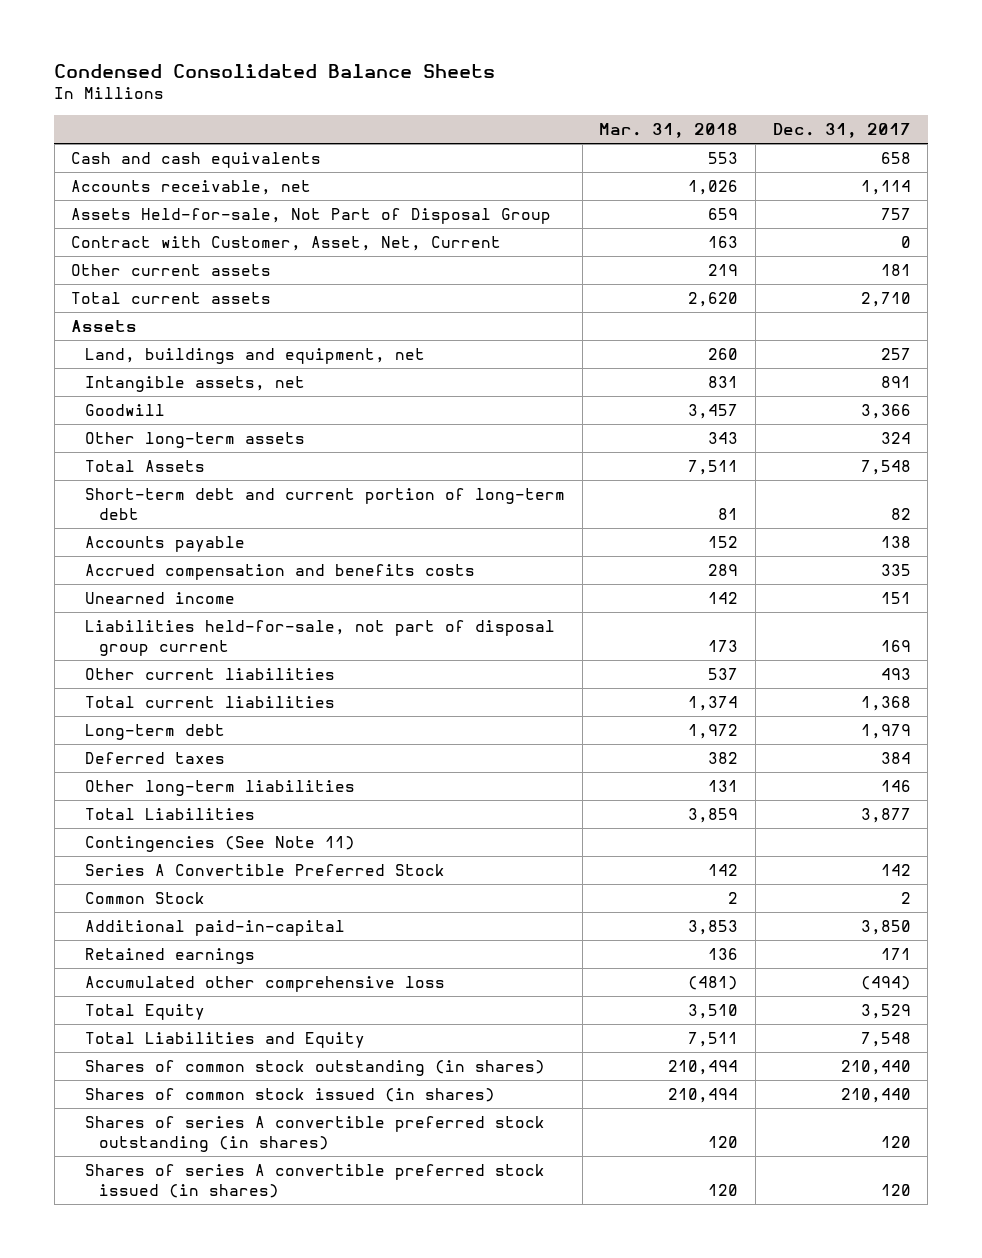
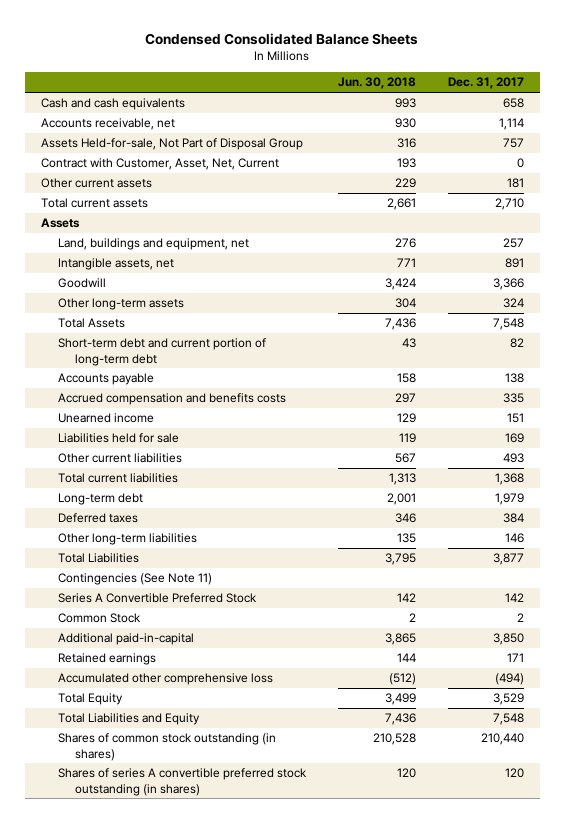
[599,122,739,138] Mar. 31, 2018 -> none
none -> [337,77,416,90] Jun. 30, 2018
[85,620,556,656] Liabilities held-for-sale, not part of disposal group current -> [57,433,179,444] Liabilities held for sale
[85,1088,496,1103] Shares of common stock issued (in shares) -> none
[85,1164,546,1198] Shares of series A convertible preferred stock issued (in shares) -> none

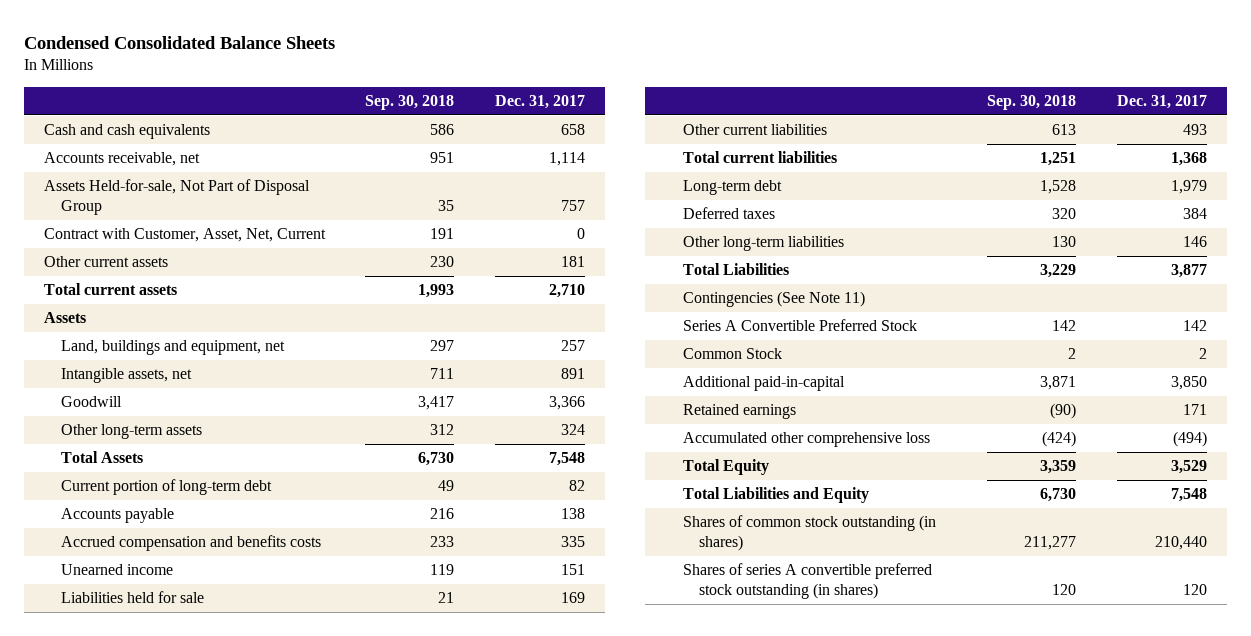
[337,77,416,90] Jun. 30, 2018 -> none
none -> [365,94,455,110] Sep. 30, 2018
[57,338,266,366] Short-term debt and current portion of long-term debt -> [60,479,272,496] Current portion of long-term debt

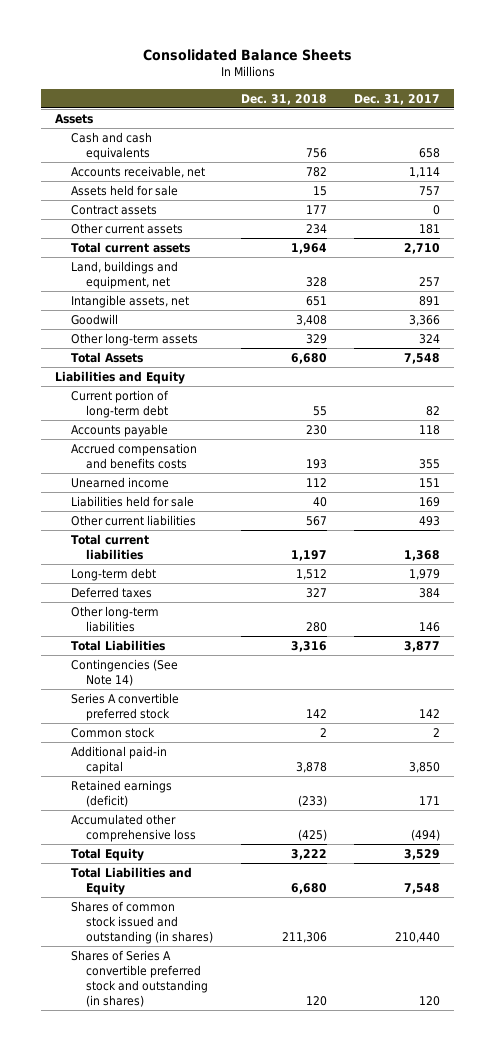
[23,35,335,49] Condensed Consolidated Balance Sheets -> [142,49,352,62] Consolidated Balance Sheets
[365,94,455,110] Sep. 30, 2018 -> none
none -> [240,93,327,105] Dec. 31, 2018
[43,312,86,324] Assets -> [54,114,93,125] Assets
[43,179,310,216] Assets Held-for-sale, Not Part of Disposal Group -> [70,185,178,197] Assets held for sale
[43,228,326,243] Contract with Customer, Asset, Net, Current -> [70,205,157,216] Contract assets
none -> [54,371,185,385] Liabilities and Equity
[560,508,585,520] 138 -> [419,425,441,436] 118
[560,536,585,548] 335 -> [419,458,441,469] 355
[682,291,865,308] Contingencies (See Note 11) -> [70,659,178,686] Contingencies (See Note 14)
[682,319,917,332] Series A Convertible Preferred Stock -> [70,693,179,721] Series A convertible preferred stock
[682,348,782,360] Common Stock -> [70,727,155,739] Common stock
[682,376,845,392] Additional paid-in-capital -> [70,746,167,774] Additional paid-in capital
[682,404,796,420] Retained earnings -> [70,780,172,807] Retained earnings (deficit)
[682,515,936,552] Shares of common stock outstanding (in shares) -> [70,901,214,944] Shares of common stock issued and outstanding (in shares)
[682,563,932,600] Shares of series A convertible preferred stock outstanding (in shares) -> [70,950,209,1007] Shares of Series A convertible preferred stock and outstanding (in shares)

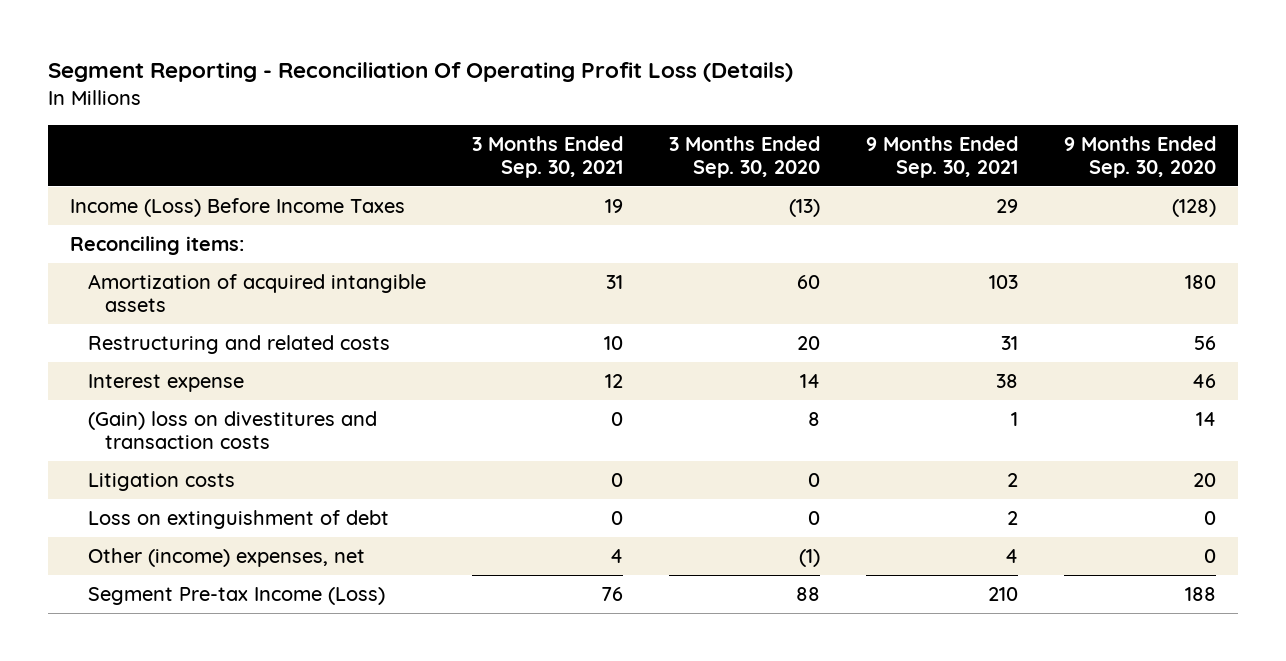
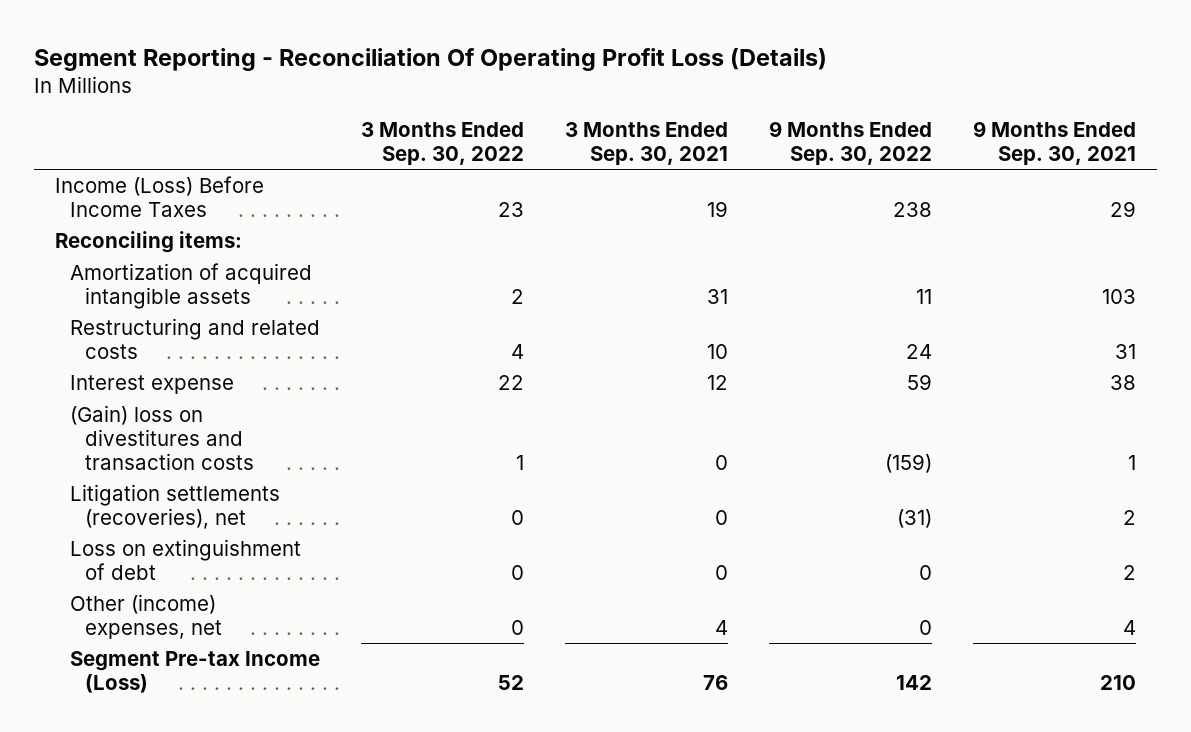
[668,135,820,178] 3 Months Ended Sep. 30, 2020 -> none
[1063,135,1216,178] 9 Months Ended Sep. 30, 2020 -> none
none -> [360,121,524,165] 3 Months Ended Sep. 30, 2022
none -> [769,120,933,165] 9 Months Ended Sep. 30, 2022
[87,473,235,492] Litigation costs -> [69,484,280,530] Litigation settlements (recoveries), net

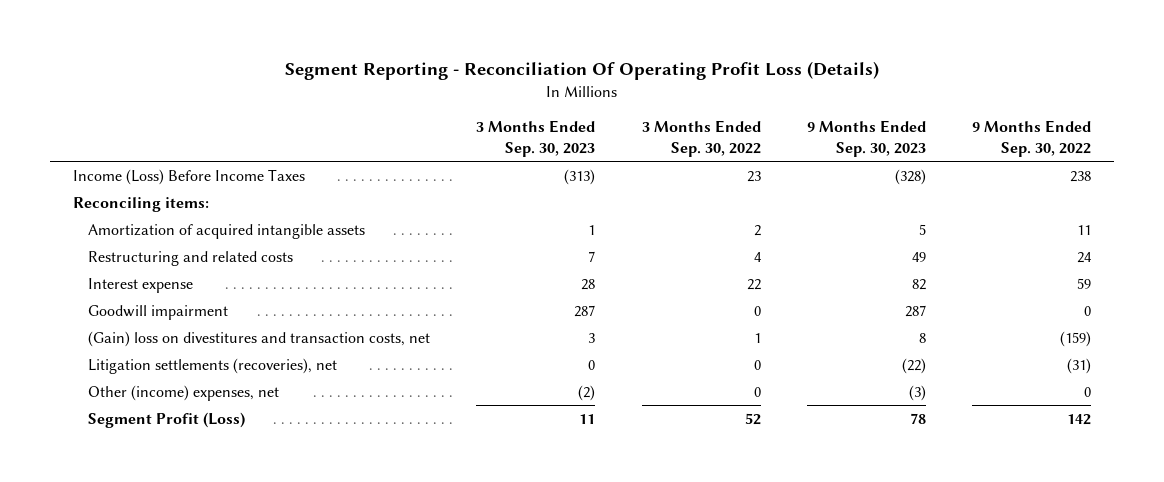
[564,121,728,165] 3 Months Ended Sep. 30, 2021 -> none
[973,120,1137,165] 9 Months Ended Sep. 30, 2021 -> none
none -> [476,119,596,157] 3 Months Ended Sep. 30, 2023
none -> [806,119,926,157] 9 Months Ended Sep. 30, 2023
none -> [88,304,229,320] Goodwill impairment
[69,405,254,470] (Gain) loss on divestitures and transaction costs -> [88,330,431,347] (Gain) loss on divestitures and transaction costs, net
[69,539,301,581] Loss on extinguishment of debt -> none
[69,651,320,694] Segment Pre-tax Income (Loss) -> [88,411,246,428] Segment Profit (Loss)

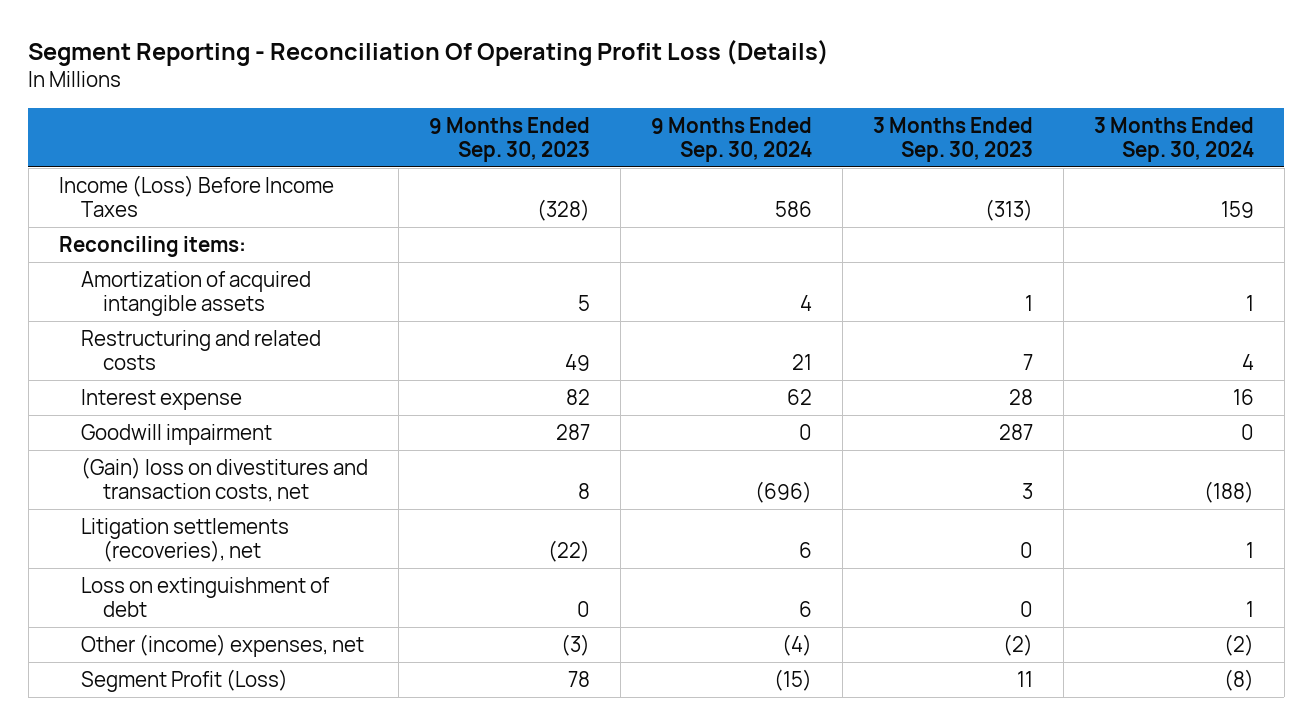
[641,119,761,157] 3 Months Ended Sep. 30, 2022 -> none
[972,119,1092,157] 9 Months Ended Sep. 30, 2022 -> none
none -> [650,116,812,162] 9 Months Ended Sep. 30, 2024
none -> [1093,116,1254,162] 3 Months Ended Sep. 30, 2024
none -> [80,576,330,617] Loss on extinguishment of debt

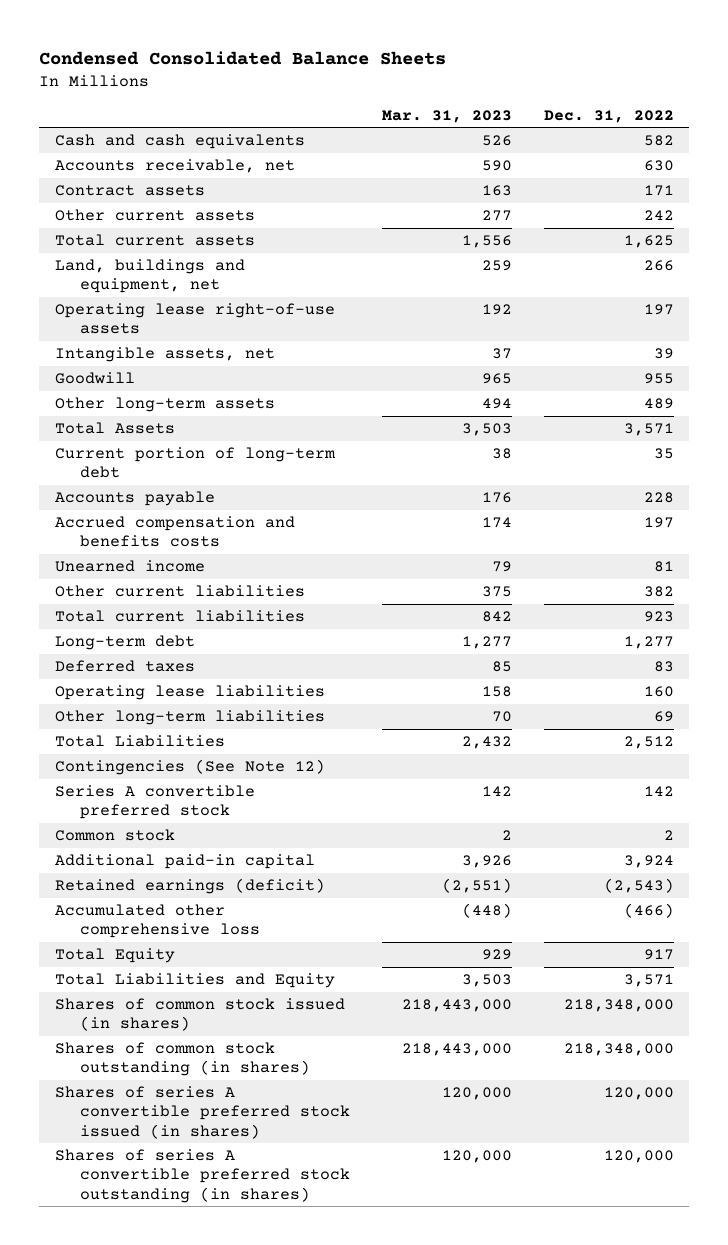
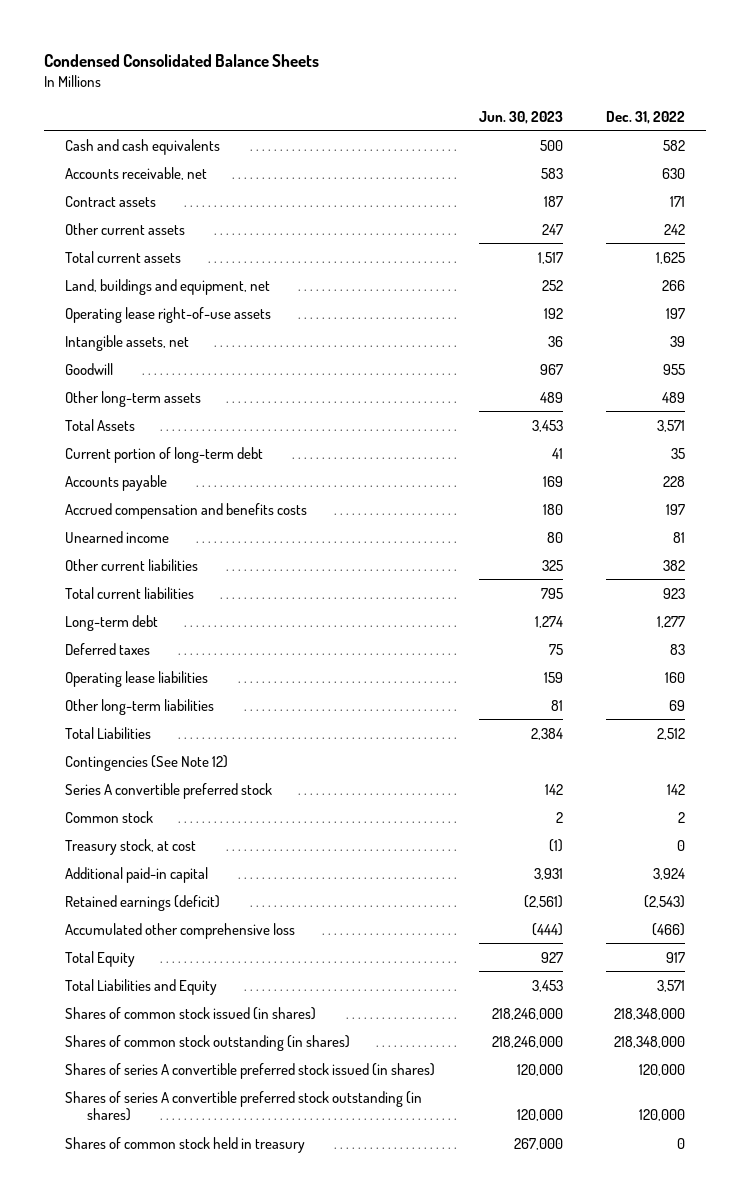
[381,109,512,123] Mar. 31, 2023 -> none
none -> [478,110,563,124] Jun. 30, 2023
none -> [65,838,197,855] Treasury stock, at cost
none -> [65,1136,306,1153] Shares of common stock held in treasury

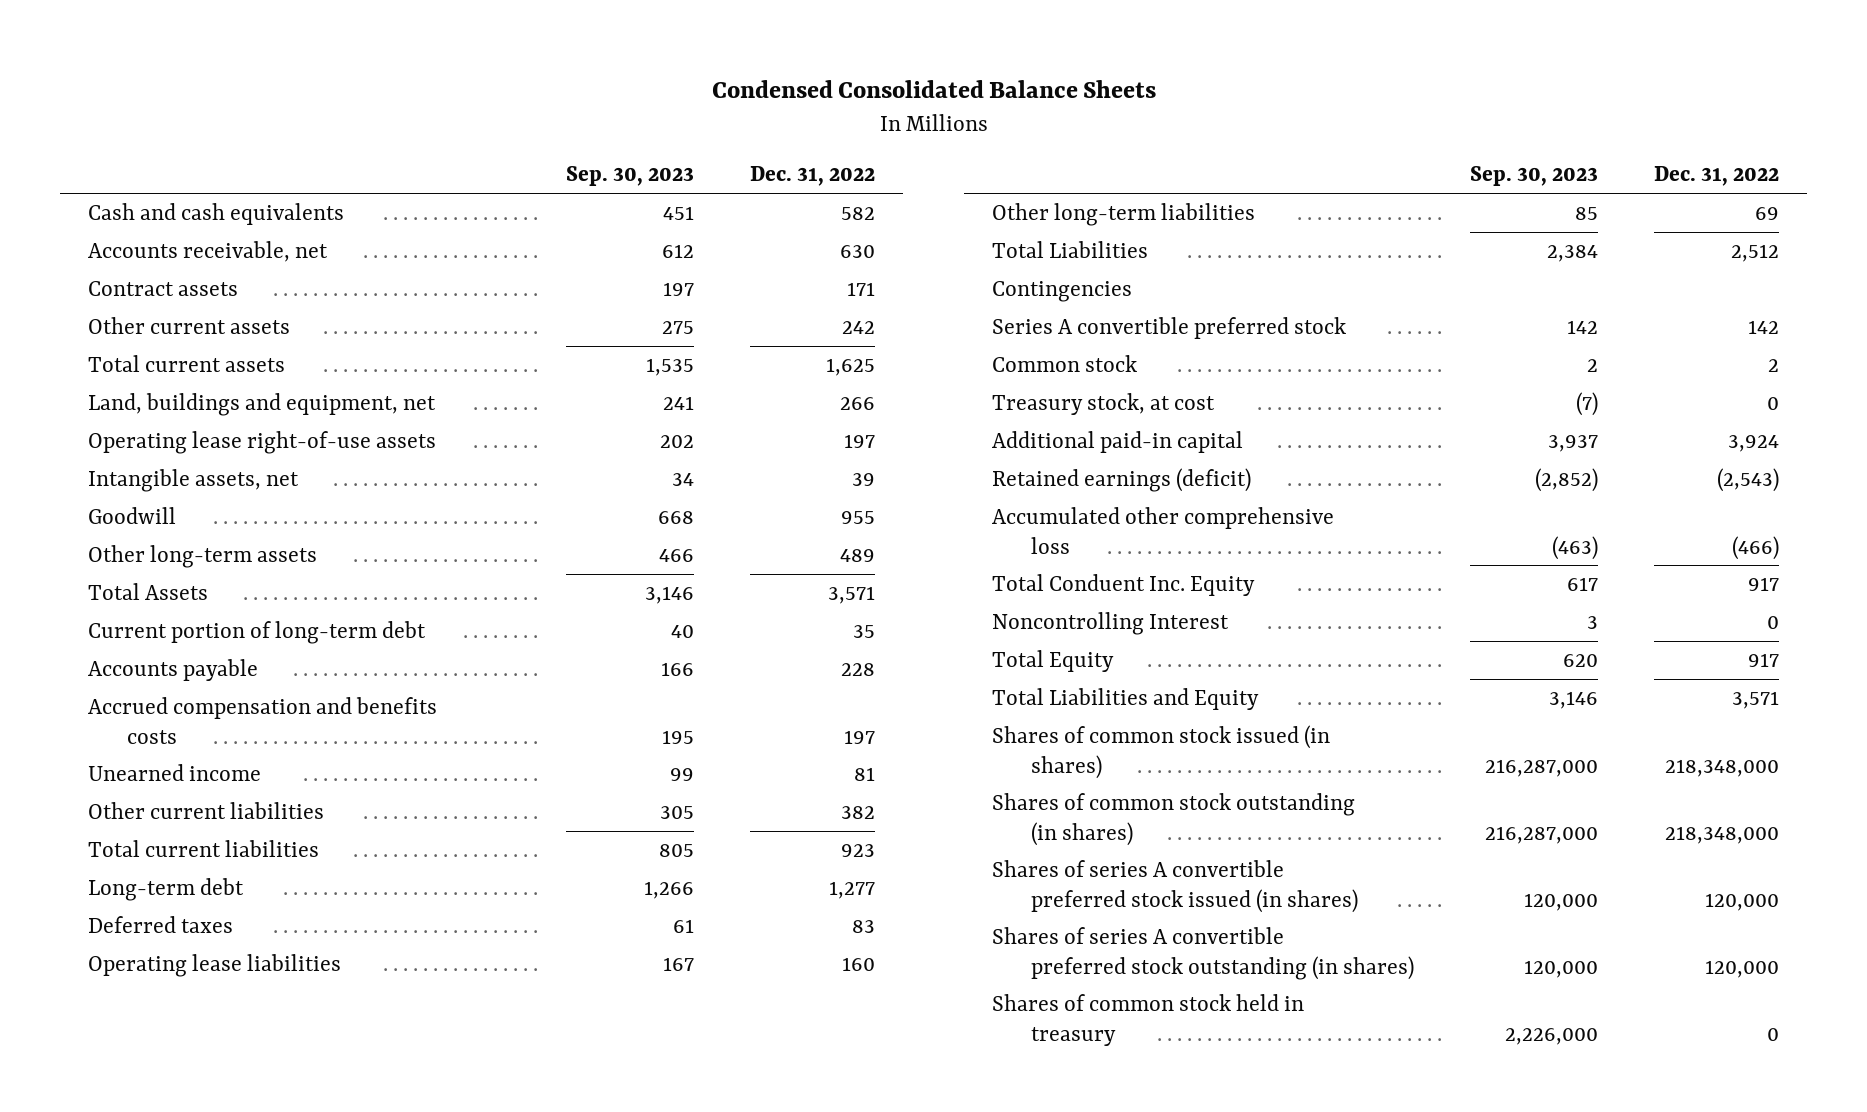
[478,110,563,124] Jun. 30, 2023 -> none
none -> [566,166,695,187] Sep. 30, 2023
[65,754,229,771] Contingencies (See Note 12) -> [992,280,1133,302] Contingencies
none -> [992,573,1256,596] Total Conduent Inc. Equity
none -> [992,611,1230,635] Noncontrolling Interest

